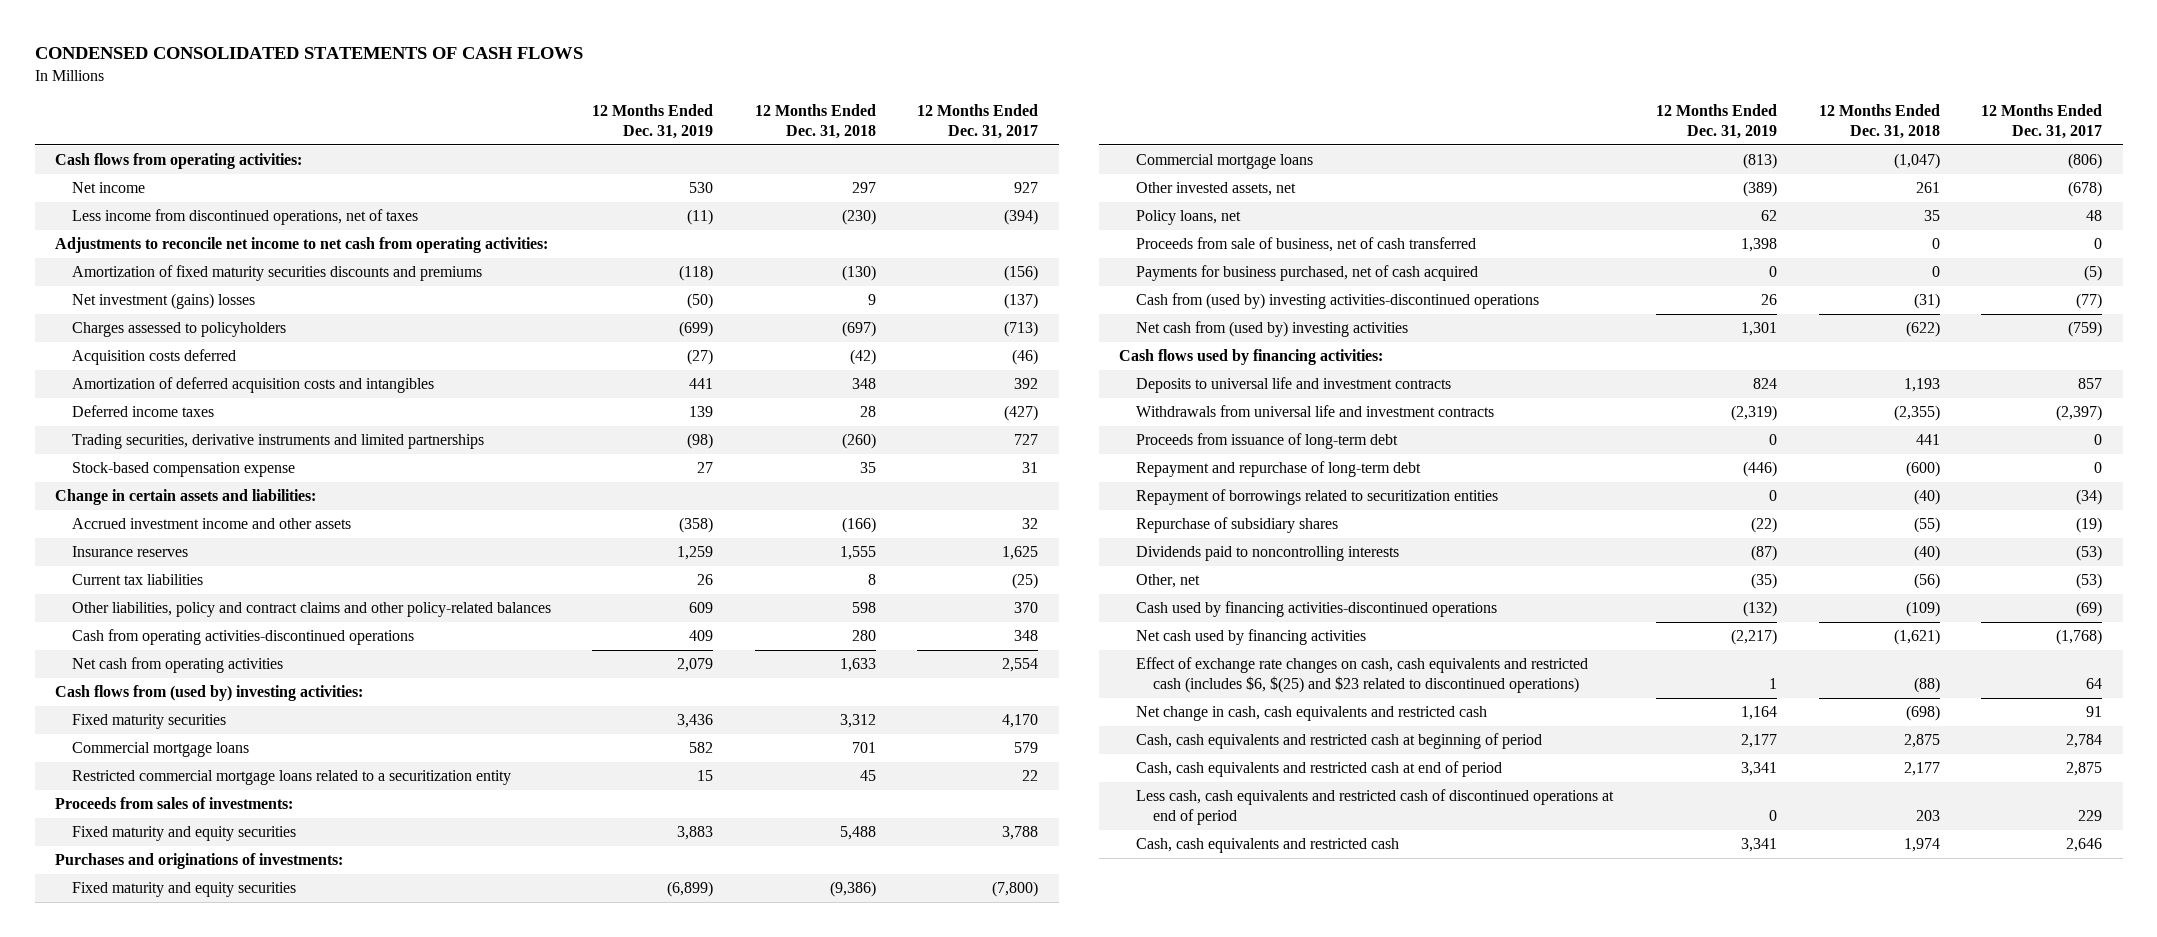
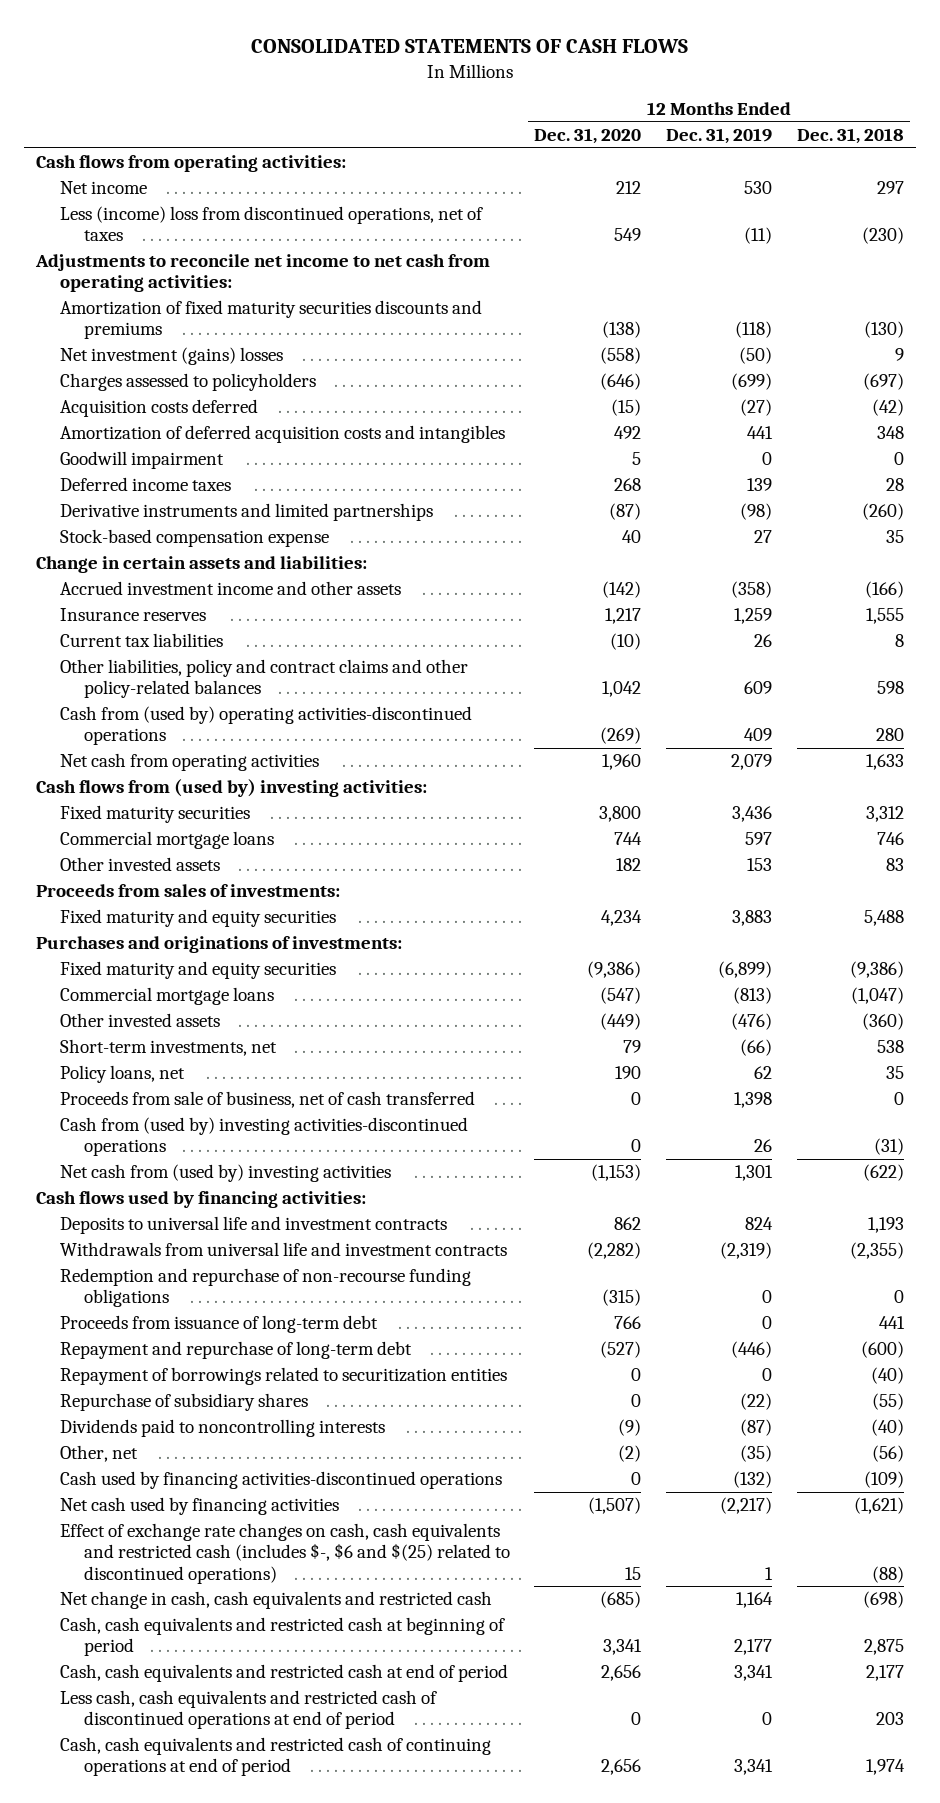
[34,47,583,60] CONDENSED CONSOLIDATED STATEMENTS OF CASH FLOWS -> [250,38,688,53] CONSOLIDATED STATEMENTS OF CASH FLOWS
[916,104,1038,140] 12 Months Ended Dec. 31, 2017 -> none
none -> [534,128,642,145] Dec. 31, 2020
[71,209,418,226] Less income from discontinued operations, net of taxes -> [60,206,484,242] Less (income) loss from discontinued operations, net of taxes
none -> [60,451,225,470] Goodwill impairment
[71,434,484,450] Trading securities, derivative instruments and limited partnerships -> [60,503,434,522] Derivative instruments and limited partnerships
[71,629,414,646] Cash from operating activities-discontinued operations -> [60,706,473,746] Cash from (used by) operating activities-discontinued operations
[71,770,511,786] Restricted commercial mortgage loans related to a securitization entity -> none
[689,742,714,754] 582 -> [744,832,772,846] 597
[851,742,876,754] 701 -> [876,832,904,846] 746
none -> [60,857,221,872] Other invested assets
[1135,182,1296,197] Other invested assets, net -> [60,1013,221,1028] Other invested assets
[1743,181,1778,198] (389) -> [730,1013,772,1031] (476)
[1915,182,1940,194] 261 -> [861,1013,904,1031] (360)
none -> [60,1039,278,1057] Short-term investments, net
[1135,265,1478,282] Payments for business purchased, net of cash acquired -> none
none -> [60,1268,472,1308] Redemption and repurchase of non-recourse funding obligations
[1135,657,1588,693] Effect of exchange rate changes on cash, cash equivalents and restricted cash (includes $6, $(25) and $23 related to discontinued operations) -> [60,1523,510,1584] Effect of exchange rate changes on cash, cash equivalents and restricted cash (includes $-, $6 and $(25) related to discontinued operations)
[1135,838,1399,854] Cash, cash equivalents and restricted cash -> [60,1737,492,1777] Cash, cash equivalents and restricted cash of continuing operations at end of period

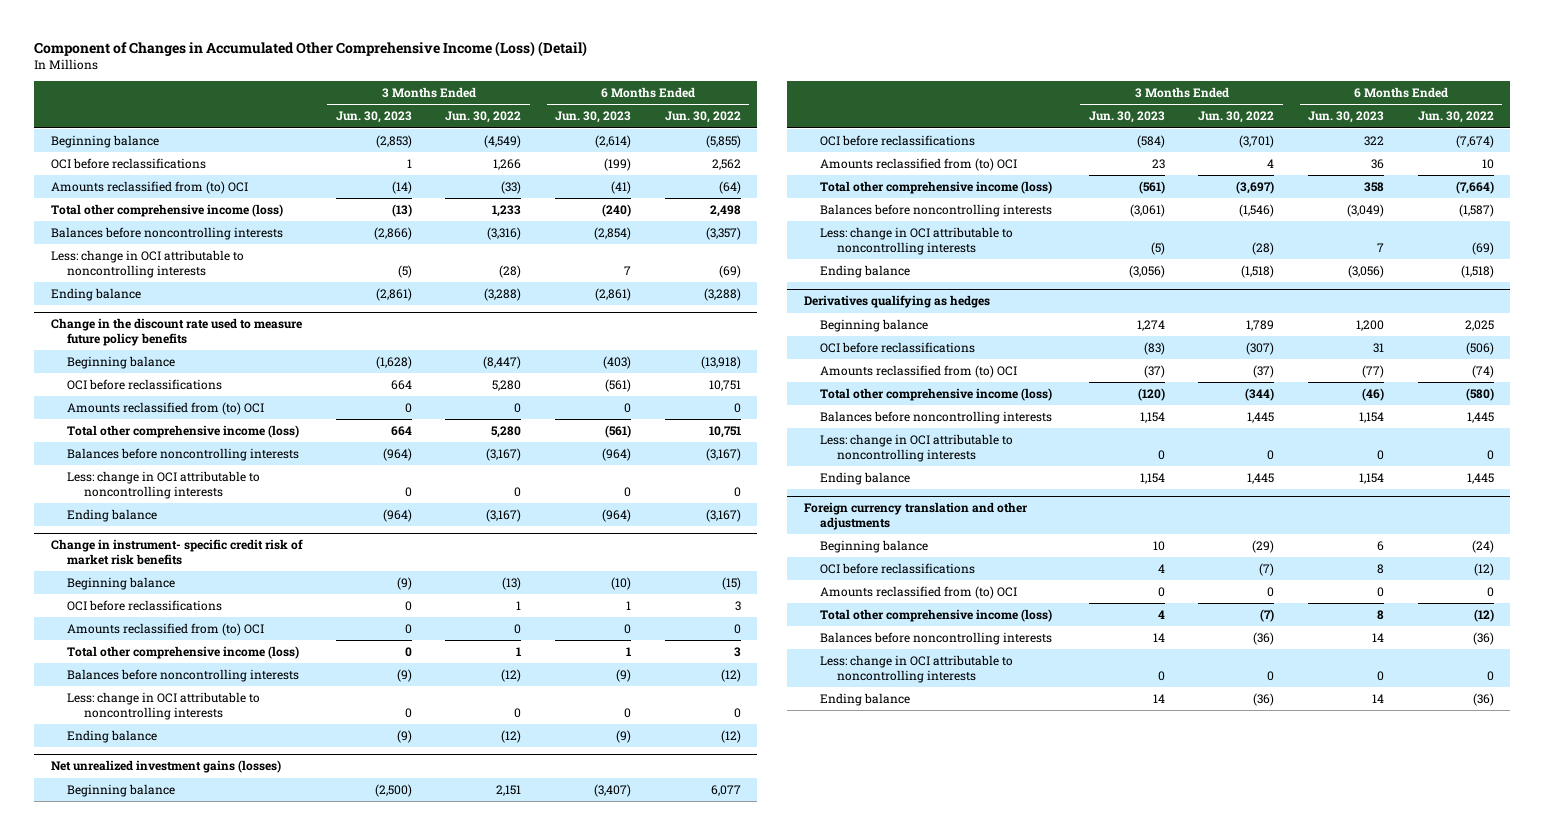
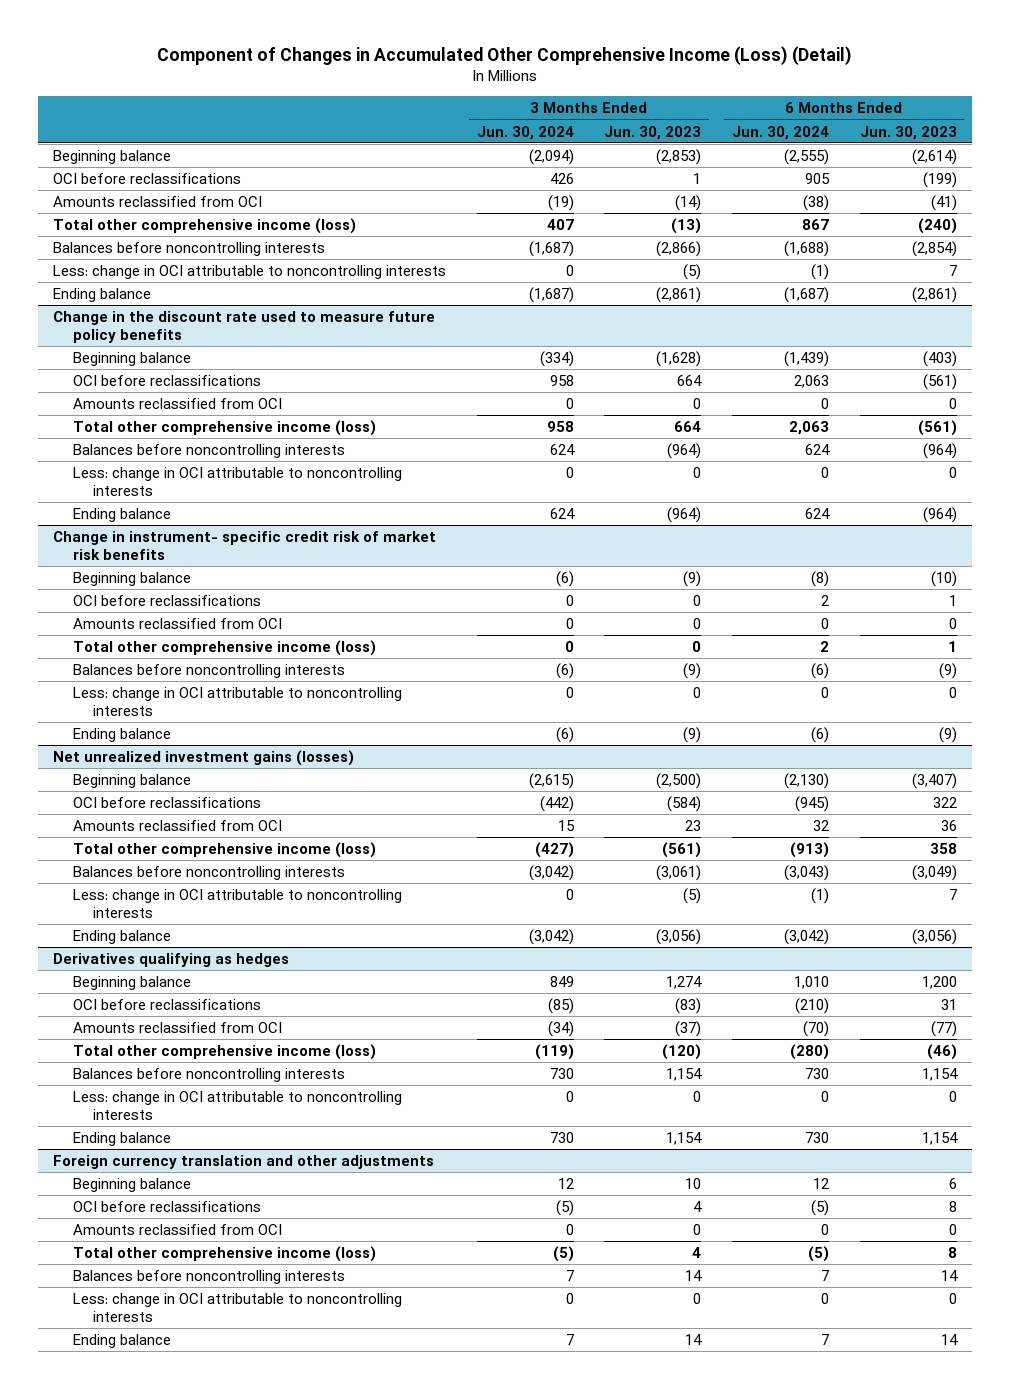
[445,111,522,124] Jun. 30, 2022 -> none
[664,111,741,124] Jun. 30, 2022 -> none
none -> [476,125,574,140] Jun. 30, 2024
none -> [732,125,830,140] Jun. 30, 2024
[51,180,249,194] Amounts reclassified from (to) OCI -> [53,195,263,207] Amounts reclassified from OCI
[67,401,265,415] Amounts reclassified from (to) OCI -> [72,397,282,409] Amounts reclassified from OCI
[67,622,265,636] Amounts reclassified from (to) OCI -> [72,617,282,629] Amounts reclassified from OCI
[820,157,1018,171] Amounts reclassified from (to) OCI -> [72,819,282,831] Amounts reclassified from OCI
[820,364,1018,378] Amounts reclassified from (to) OCI -> [72,1021,282,1033] Amounts reclassified from OCI
[820,585,1018,599] Amounts reclassified from (to) OCI -> [72,1223,282,1235] Amounts reclassified from OCI

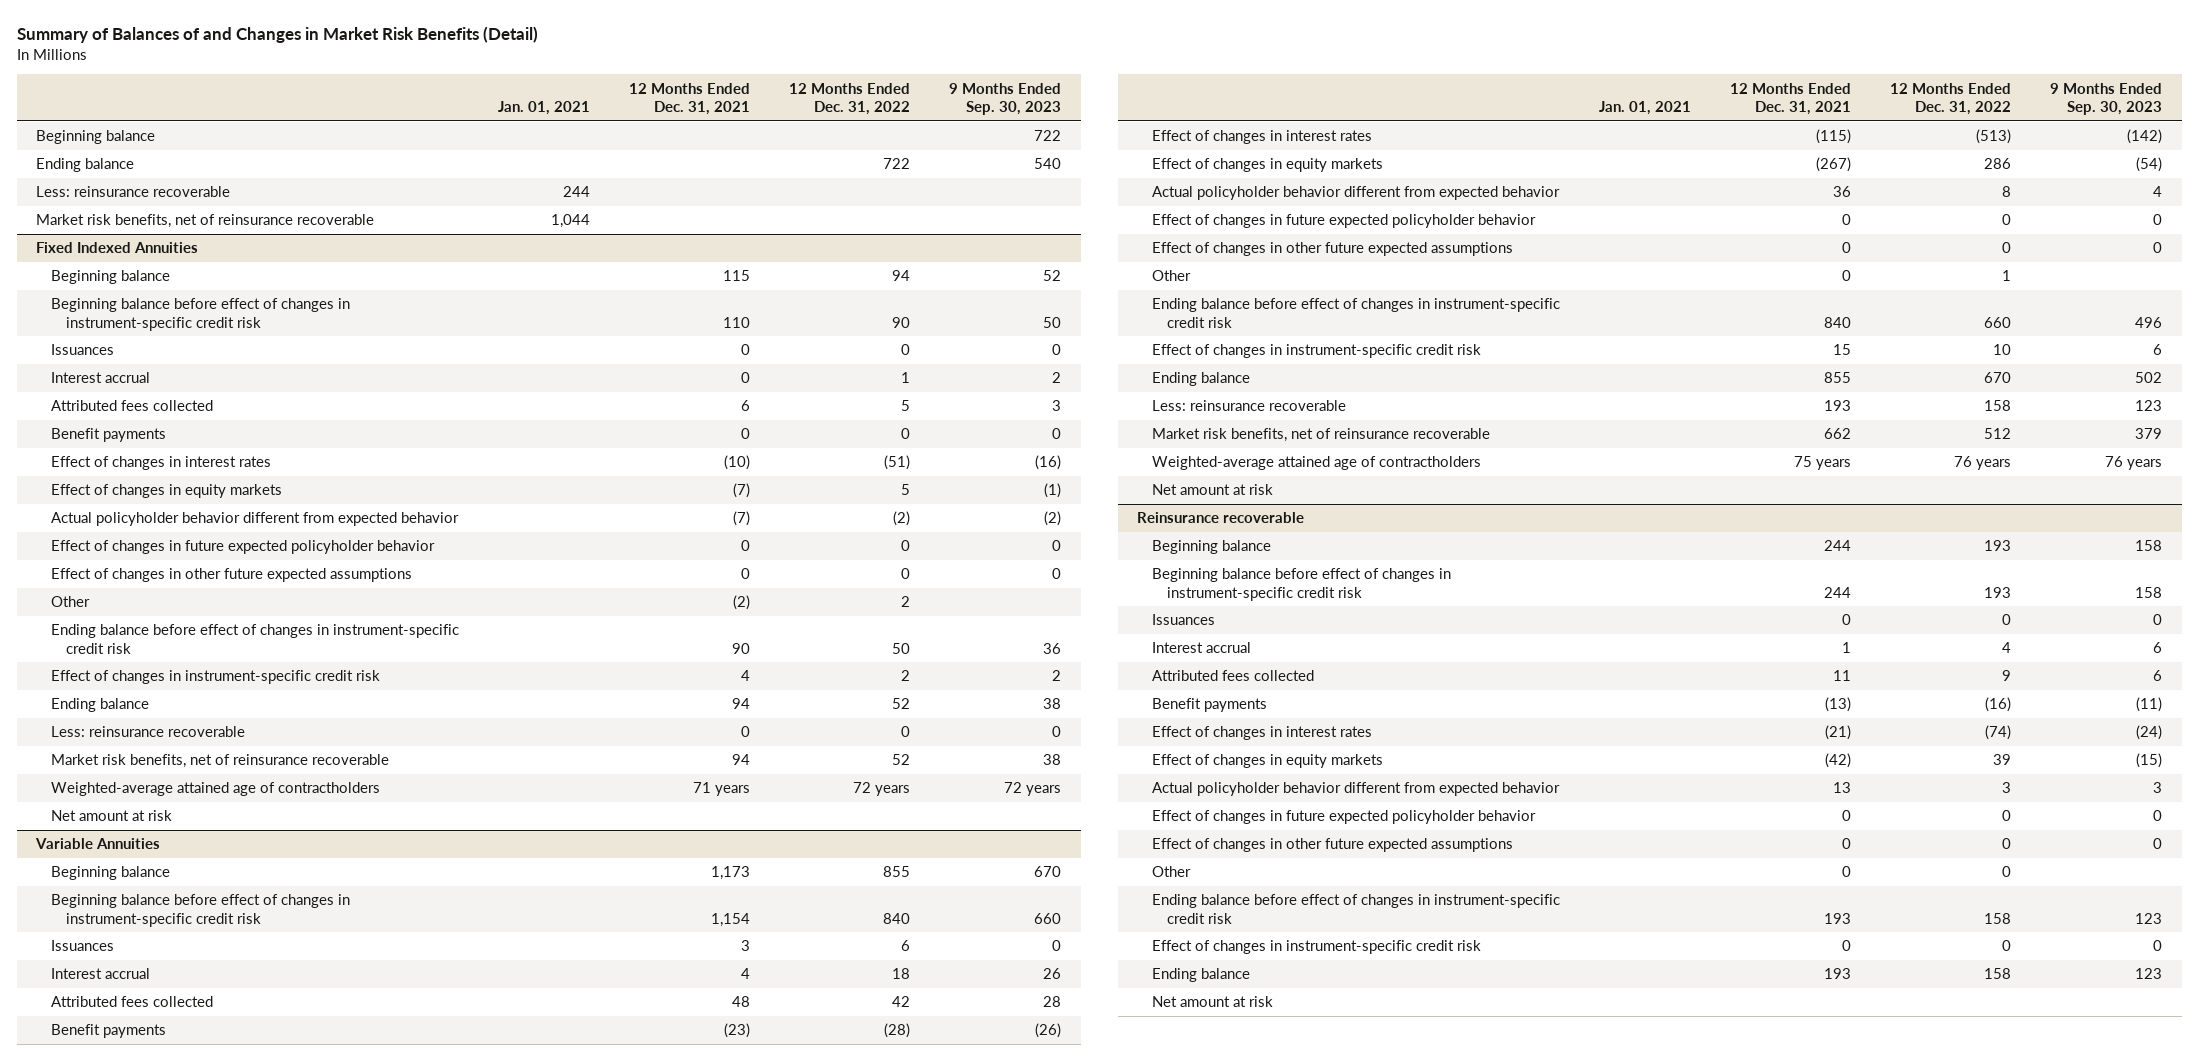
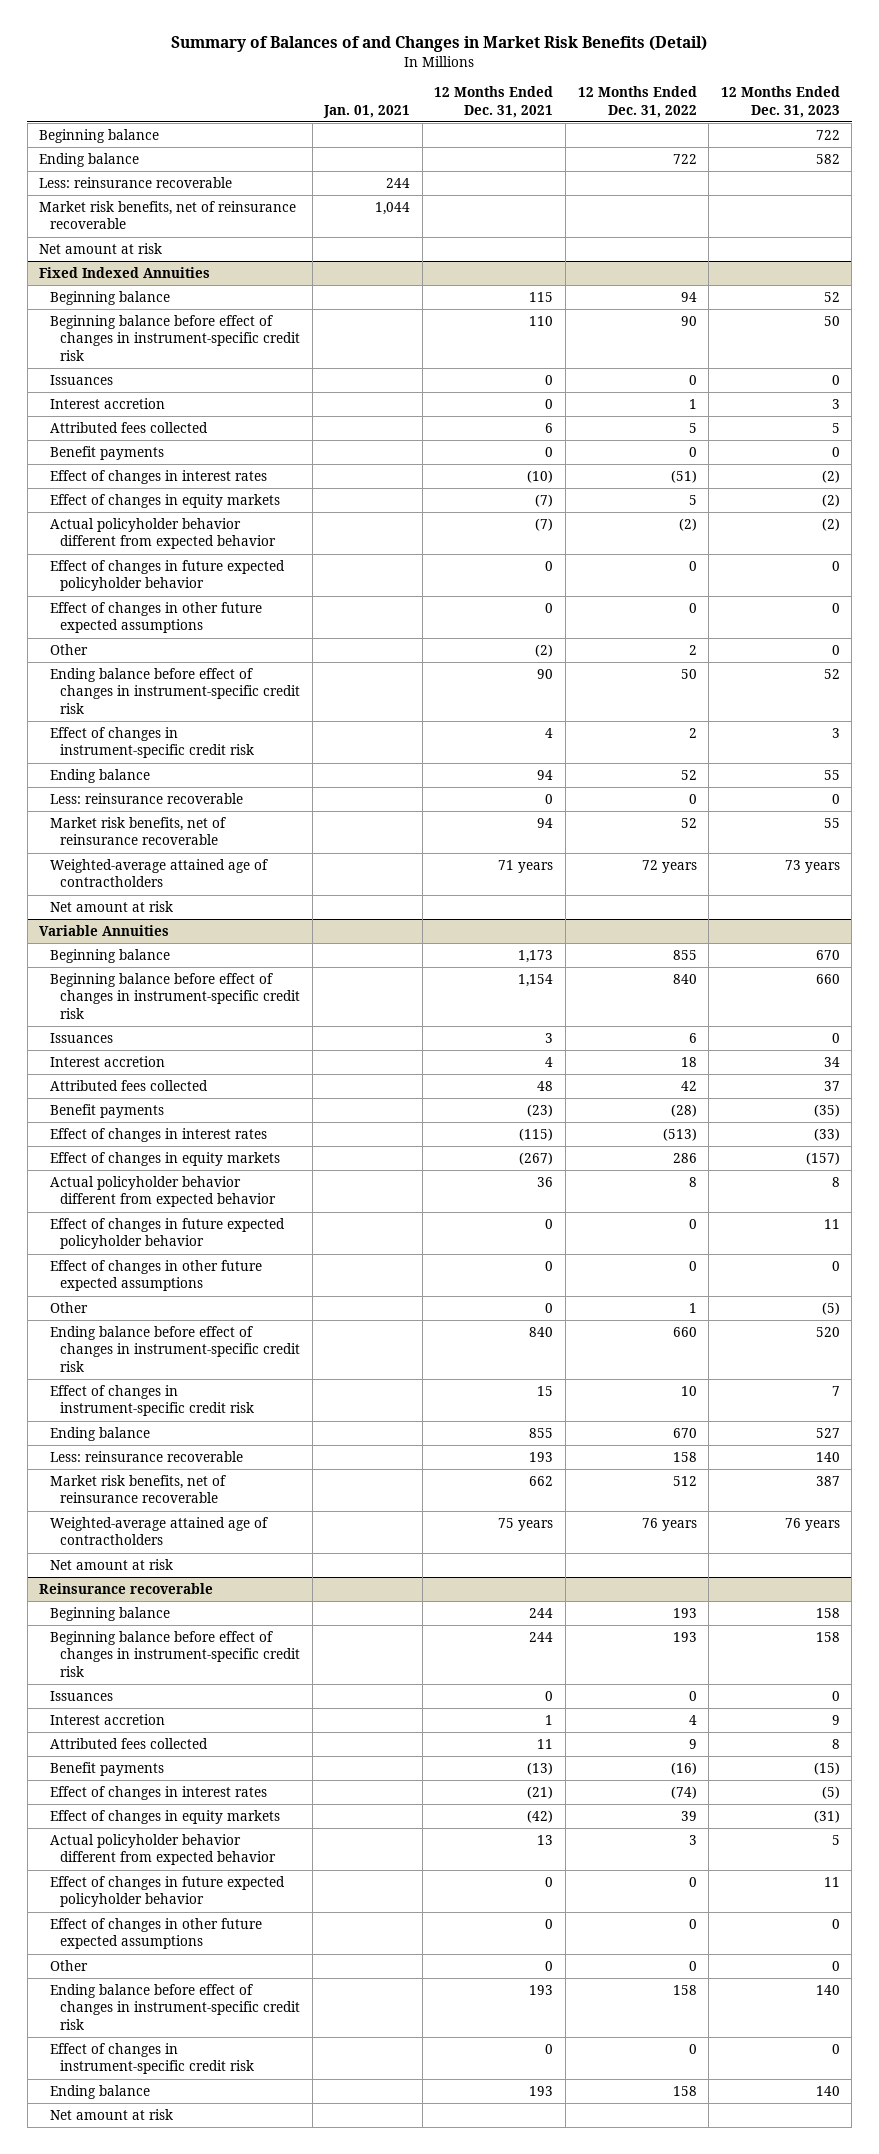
[949,82,1062,116] 9 Months Ended Sep. 30, 2023 -> none
none -> [720,86,840,118] 12 Months Ended Dec. 31, 2023
none -> [39,242,163,254] Net amount at risk
[50,372,150,384] Interest accrual -> [49,397,165,409] Interest accretion
[50,968,150,980] Interest accrual -> [49,1055,165,1067] Interest accretion
[1151,642,1251,654] Interest accrual -> [49,1713,165,1725] Interest accretion

